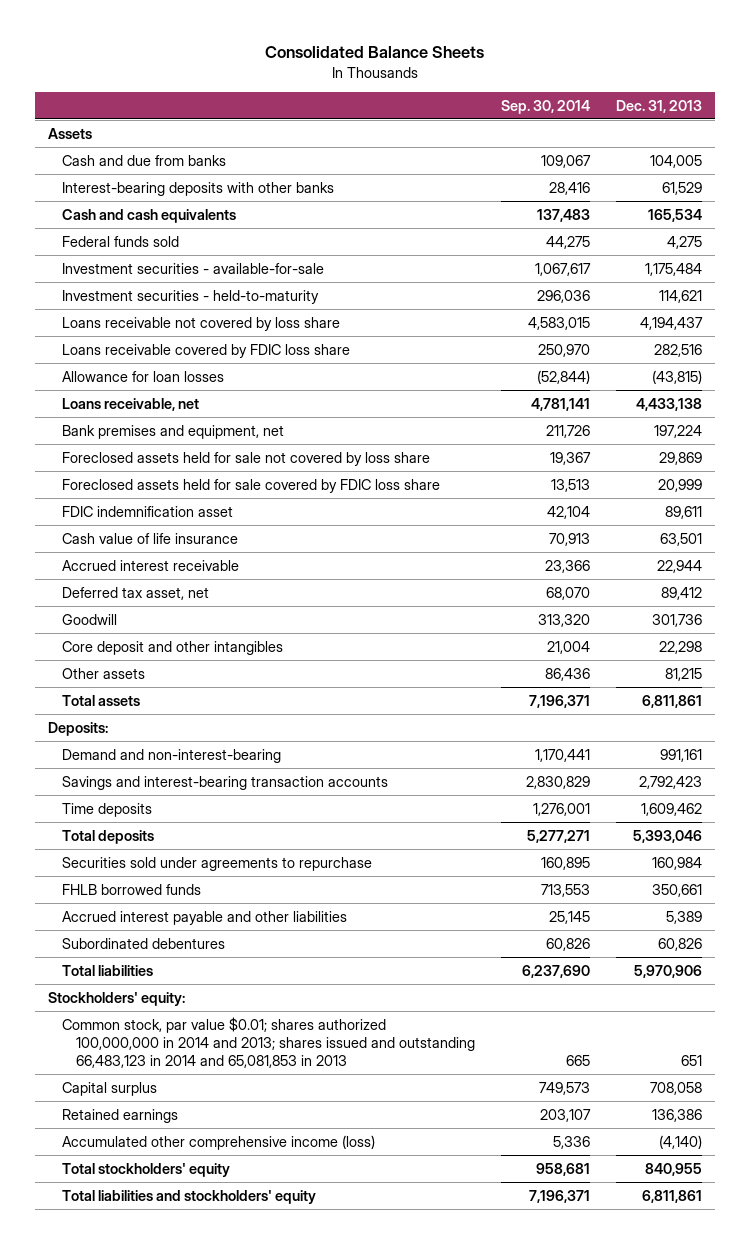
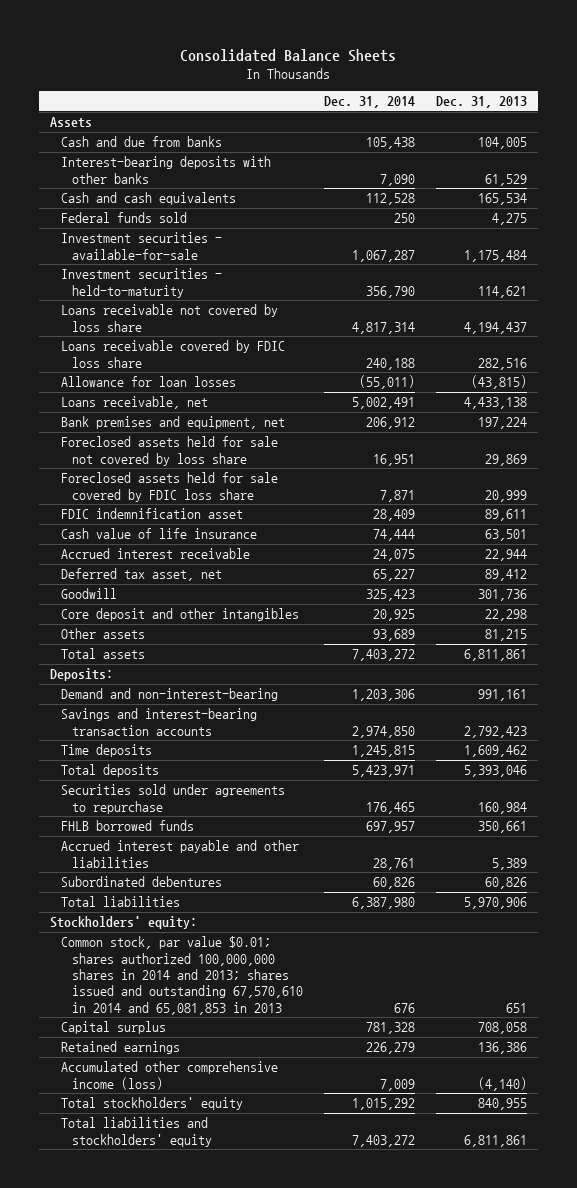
[501,99,591,114] Sep. 30, 2014 -> none
none -> [323,96,415,109] Dec. 31, 2014
[62,1016,476,1069] Common stock, par value $0.01; shares authorized 100,000,000 in 2014 and 2013; shares issued and outstanding 66,483,123 in 2014 and 65,081,853 in 2013 -> [60,936,303,1015] Common stock, par value $0.01; shares authorized 100,000,000 shares in 2014 and 2013; shares issued and outstanding 67,570,610 in 2014 and 65,081,853 in 2013

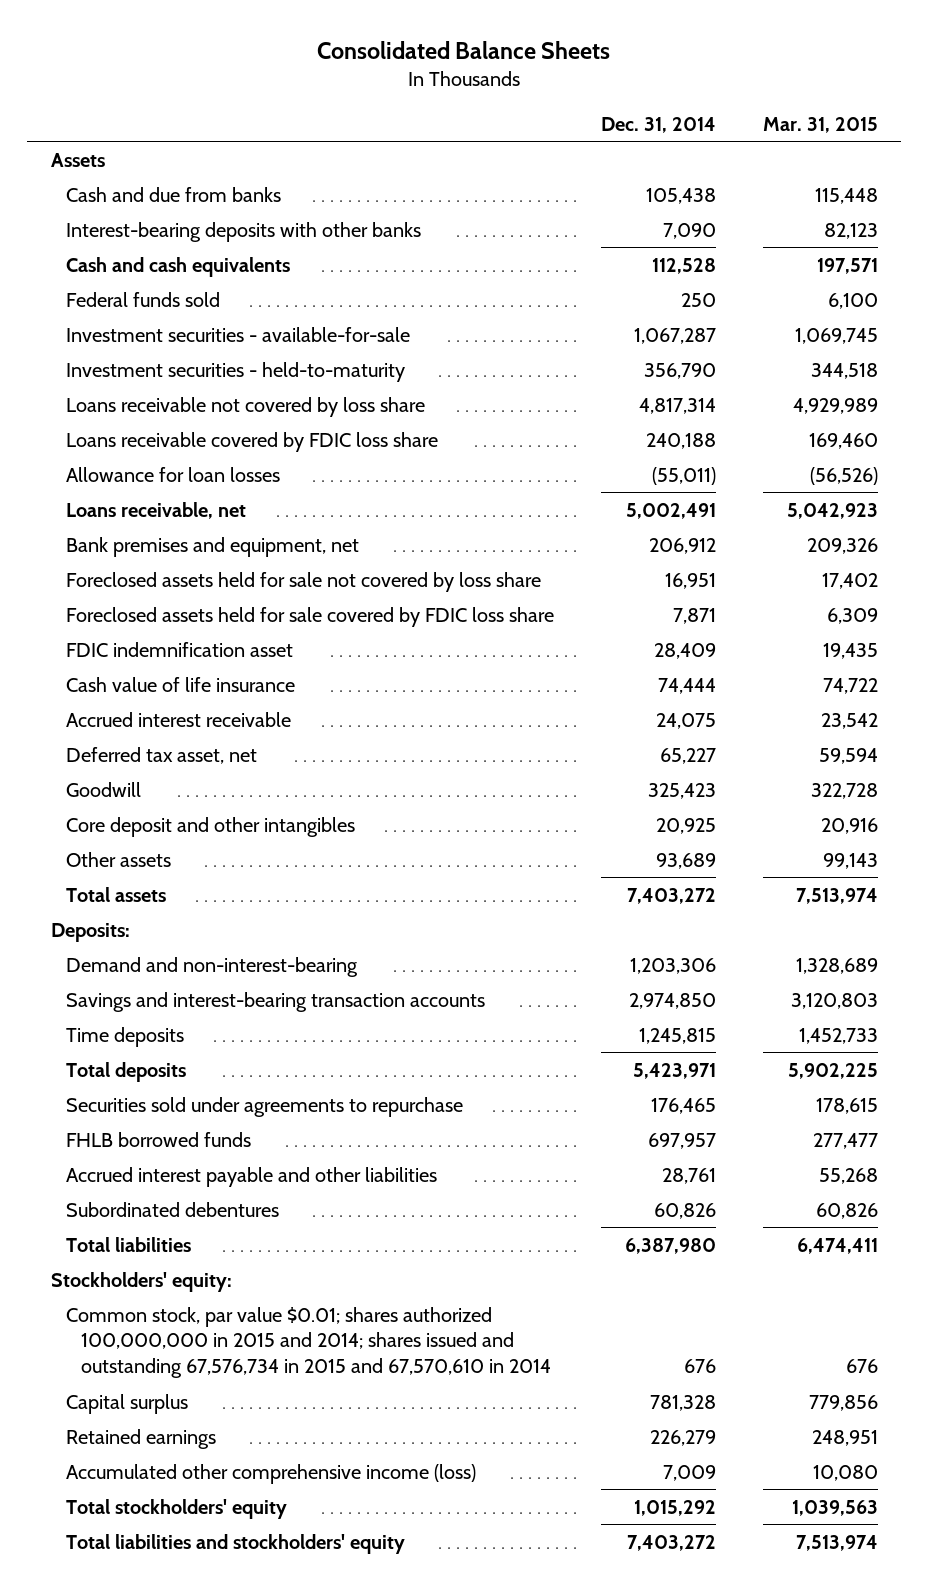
[435,96,527,109] Dec. 31, 2013 -> none
none -> [762,116,878,133] Mar. 31, 2015
[60,936,303,1015] Common stock, par value $0.01; shares authorized 100,000,000 shares in 2014 and 2013; shares issued and outstanding 67,570,610 in 2014 and 65,081,853 in 2013 -> [65,1306,551,1379] Common stock, par value $0.01; shares authorized 100,000,000 in 2015 and 2014; shares issued and outstanding 67,576,734 in 2015 and 67,570,610 in 2014

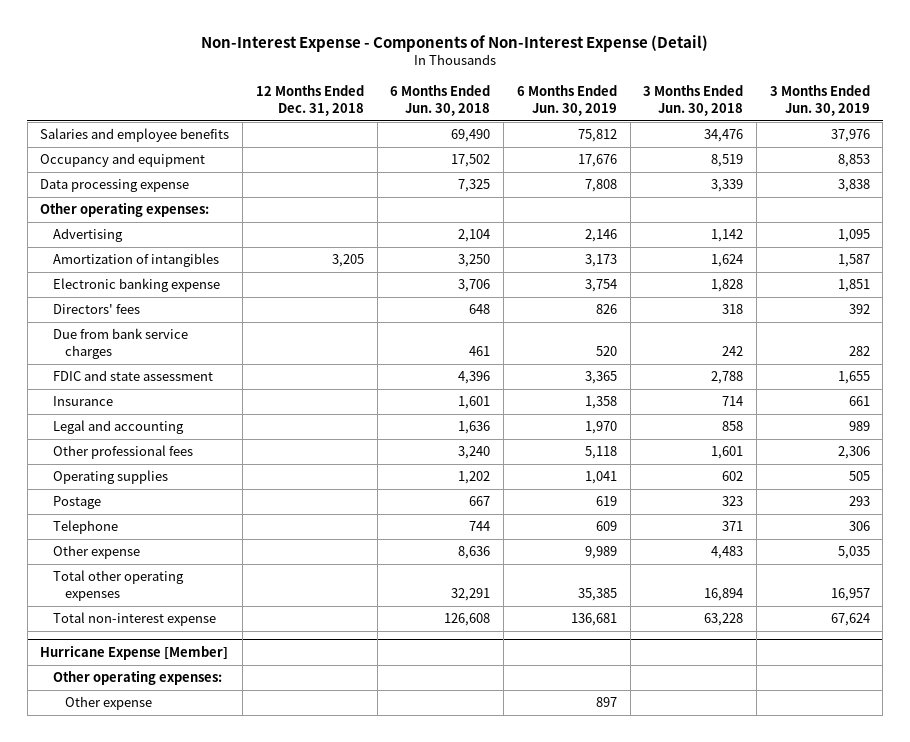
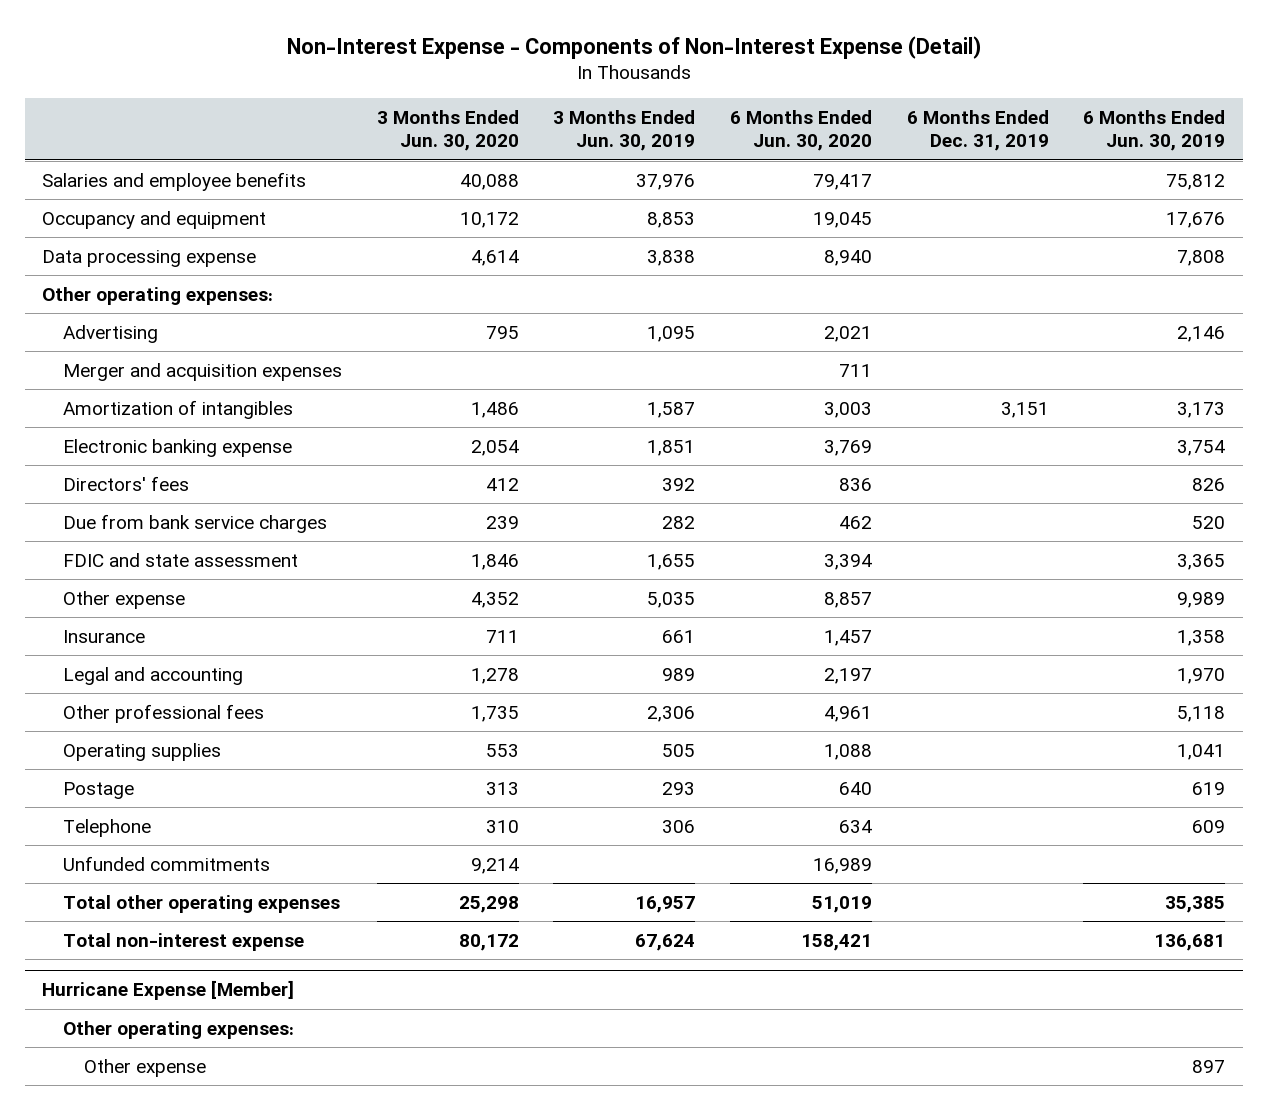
[255,84,364,116] 12 Months Ended Dec. 31, 2018 -> none
[390,84,491,116] 6 Months Ended Jun. 30, 2018 -> none
[643,84,744,116] 3 Months Ended Jun. 30, 2018 -> none
none -> [376,109,519,152] 3 Months Ended Jun. 30, 2020
none -> [730,109,873,152] 6 Months Ended Jun. 30, 2020
none -> [906,109,1049,152] 6 Months Ended Dec. 31, 2019
none -> [63,362,343,381] Merger and acquisition expenses
[52,545,140,560] Other expense -> [63,590,186,609] Other expense
none -> [63,855,271,871] Unfunded commitments

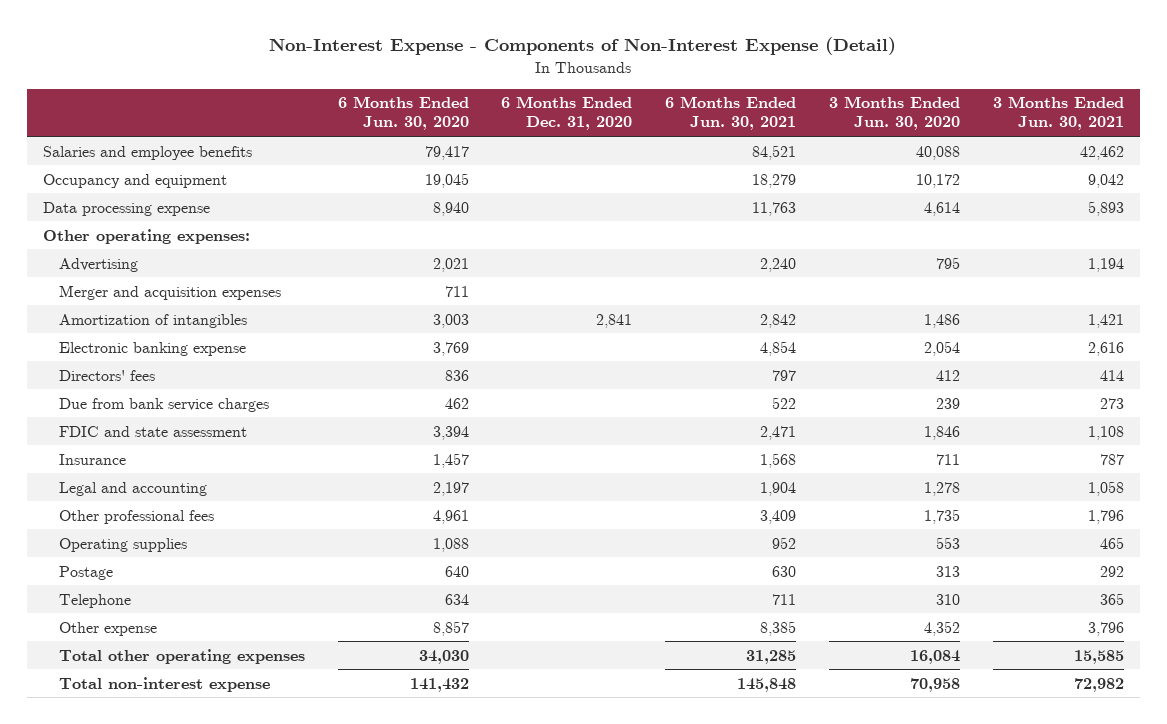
[553,109,696,152] 3 Months Ended Jun. 30, 2019 -> none
[906,109,1049,152] 6 Months Ended Dec. 31, 2019 -> none
[1083,109,1226,152] 6 Months Ended Jun. 30, 2019 -> none
none -> [501,96,633,131] 6 Months Ended Dec. 31, 2020
none -> [665,96,797,131] 6 Months Ended Jun. 30, 2021
none -> [992,96,1124,131] 3 Months Ended Jun. 30, 2021
[63,855,271,871] Unfunded commitments -> none
[42,980,295,1001] Hurricane Expense [Member] -> none
[63,1020,295,1039] Other operating expenses: -> none
[84,1058,207,1077] Other expense -> none
[63,590,186,609] Other expense -> [58,621,157,636] Other expense
[458,895,519,913] 25,298 -> [909,649,960,664] 16,084
[812,895,873,913] 51,019 -> [418,649,469,664] 34,030
[458,933,519,951] 80,172 -> [909,677,960,692] 70,958
[801,933,873,951] 158,421 -> [409,677,469,692] 141,432

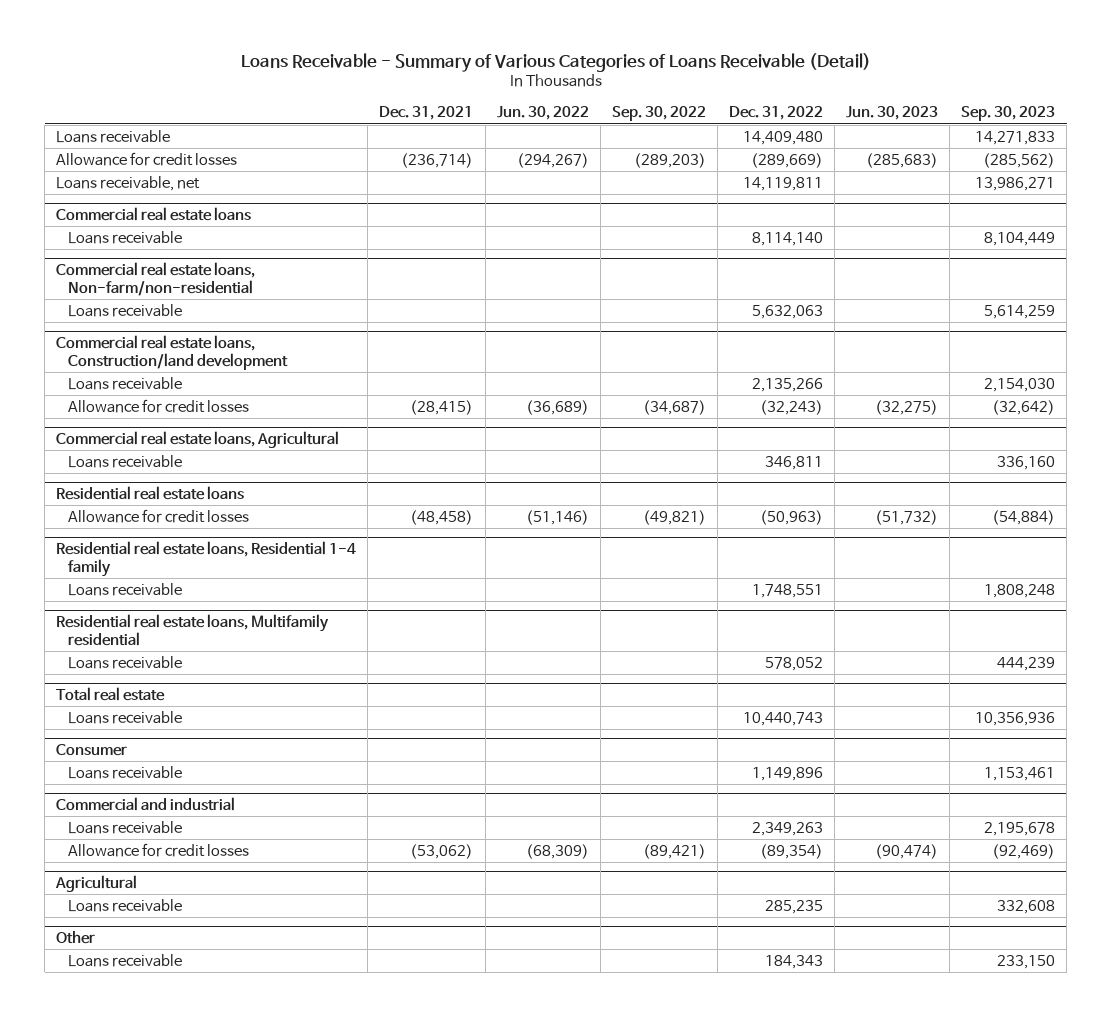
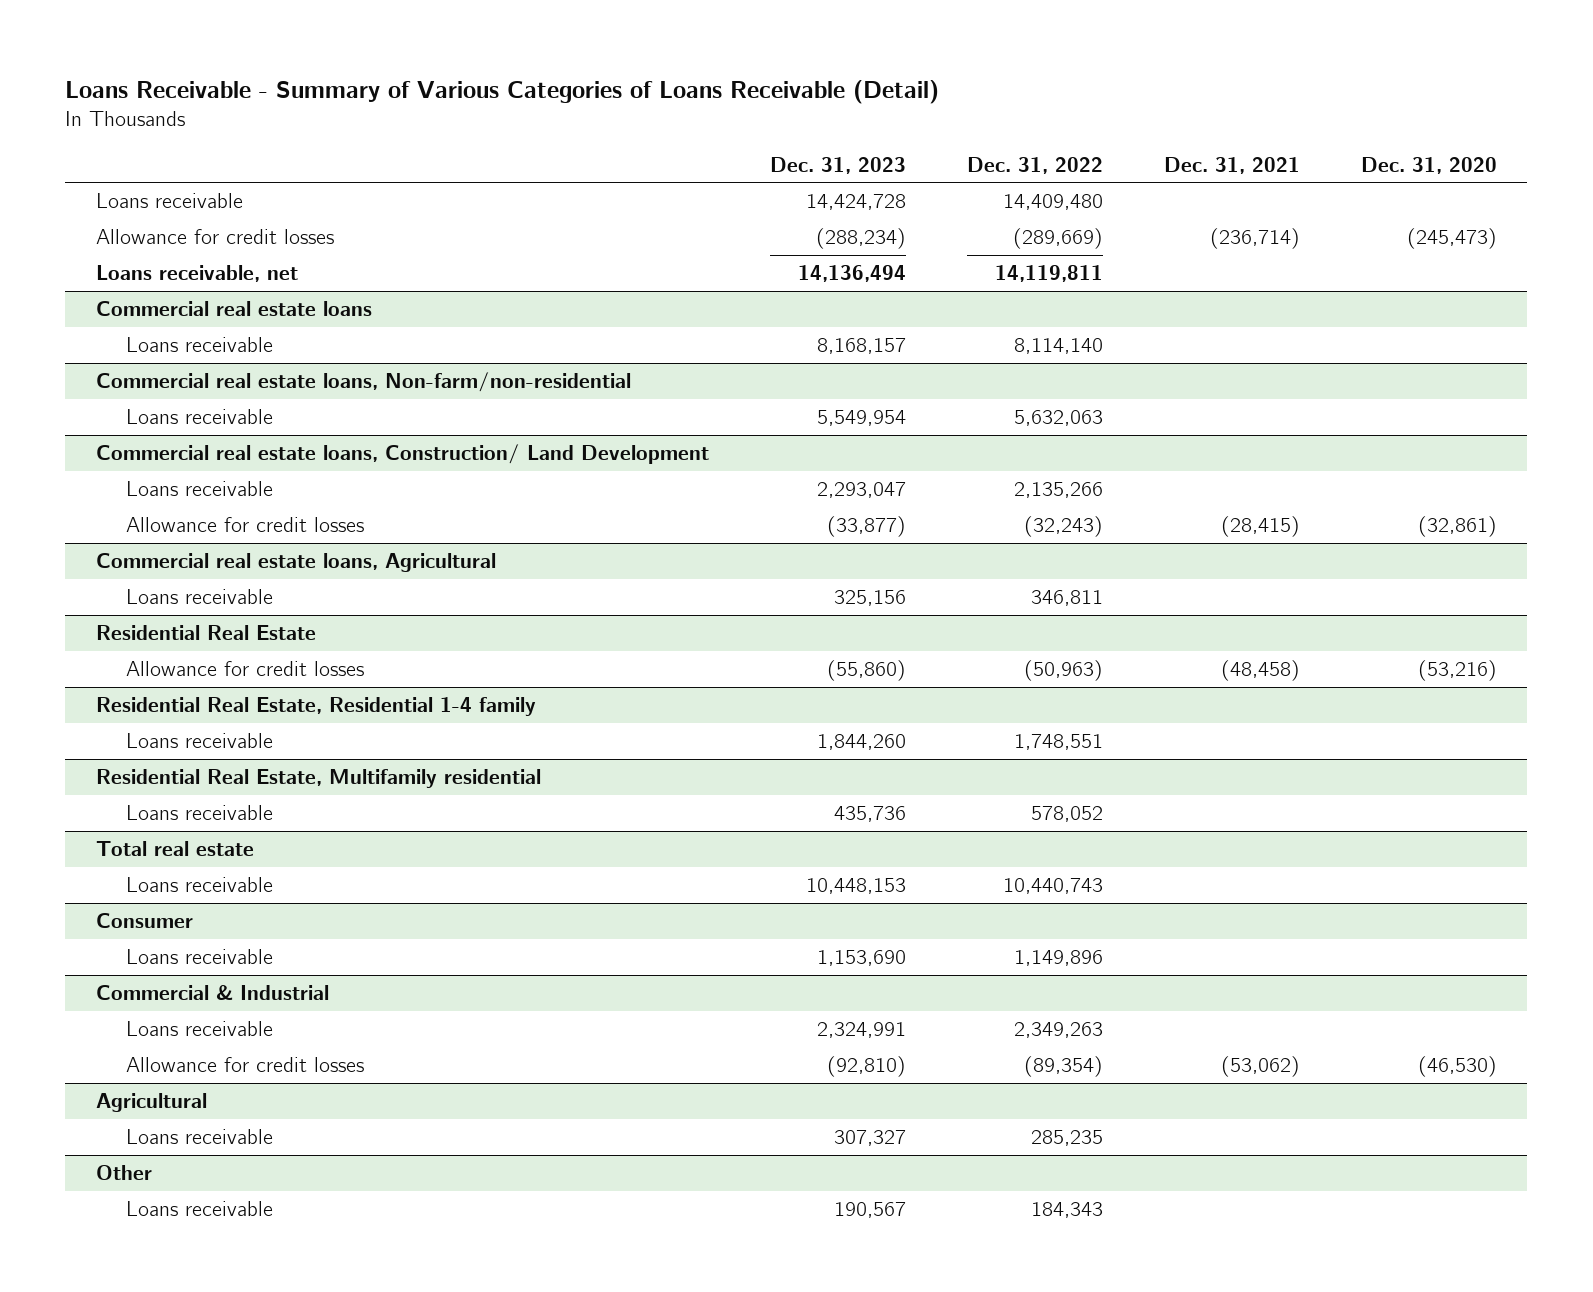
[496,106,589,121] Jun. 30, 2022 -> none
[611,106,706,122] Sep. 30, 2022 -> none
[845,106,938,121] Jun. 30, 2023 -> none
[961,106,1056,122] Sep. 30, 2023 -> none
none -> [769,156,906,174] Dec. 31, 2023
none -> [1360,156,1497,174] Dec. 31, 2020
[56,334,288,370] Commercial real estate loans, Construction/land development -> [95,444,709,465] Commercial real estate loans, Construction/ Land Development
[56,485,245,500] Residential real estate loans -> [95,625,316,641] Residential Real Estate
[56,540,357,577] Residential real estate loans, Residential 1-4 family -> [95,697,536,717] Residential Real Estate, Residential 1-4 family
[56,613,330,646] Residential real estate loans, Multifamily residential -> [95,769,541,789] Residential Real Estate, Multifamily residential
[56,796,236,811] Commercial and industrial -> [95,985,329,1002] Commercial & Industrial

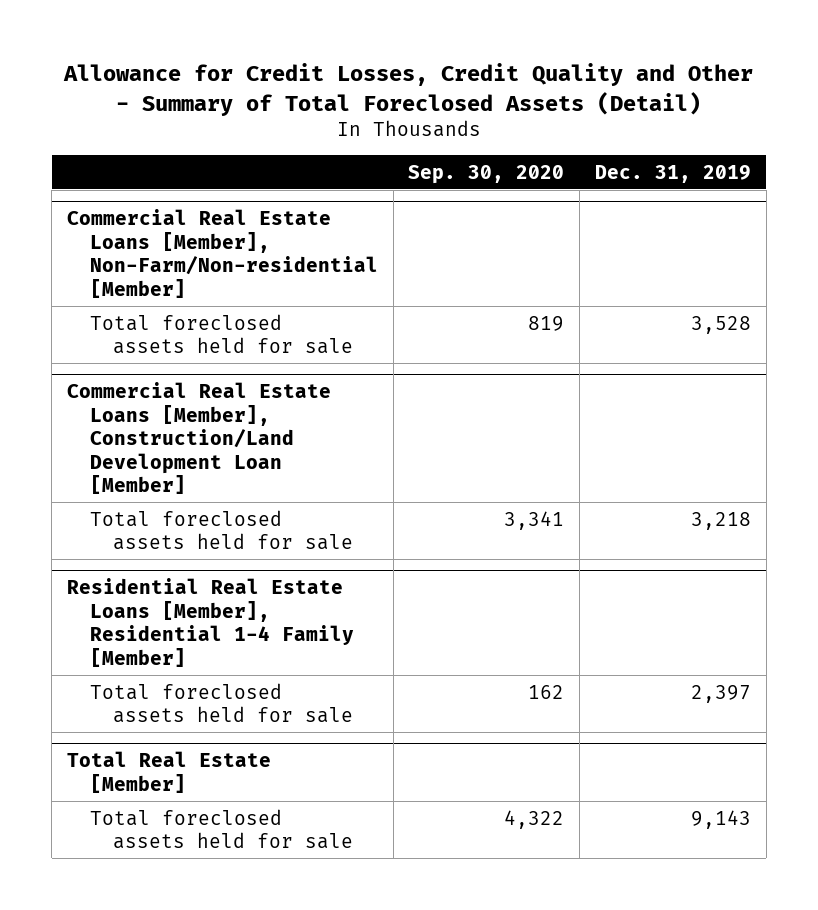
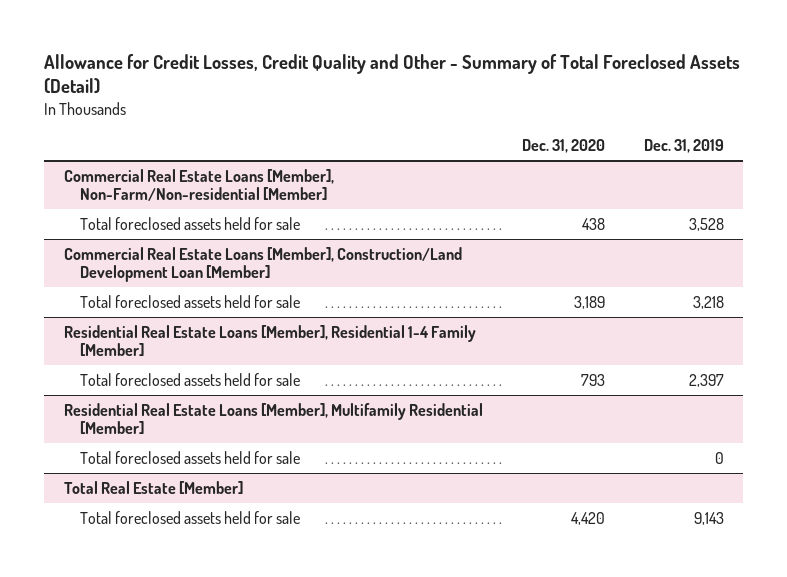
[408,164,565,184] Sep. 30, 2020 -> none
none -> [521,139,605,154] Dec. 31, 2020
none -> [63,402,483,435] Residential Real Estate Loans [Member], Multifamily Residential [Member]
none -> [79,450,300,464] Total foreclosed assets held for sale

